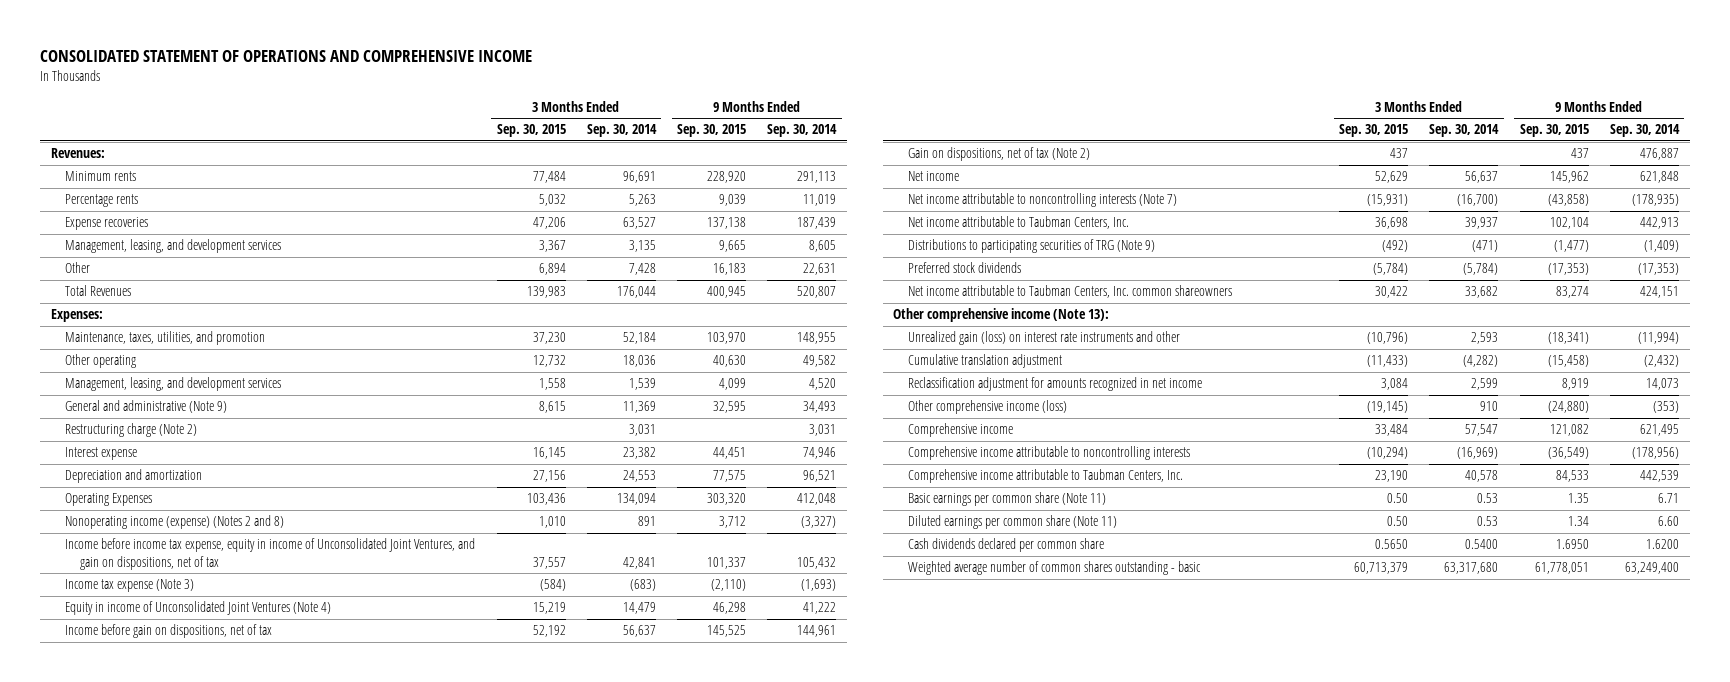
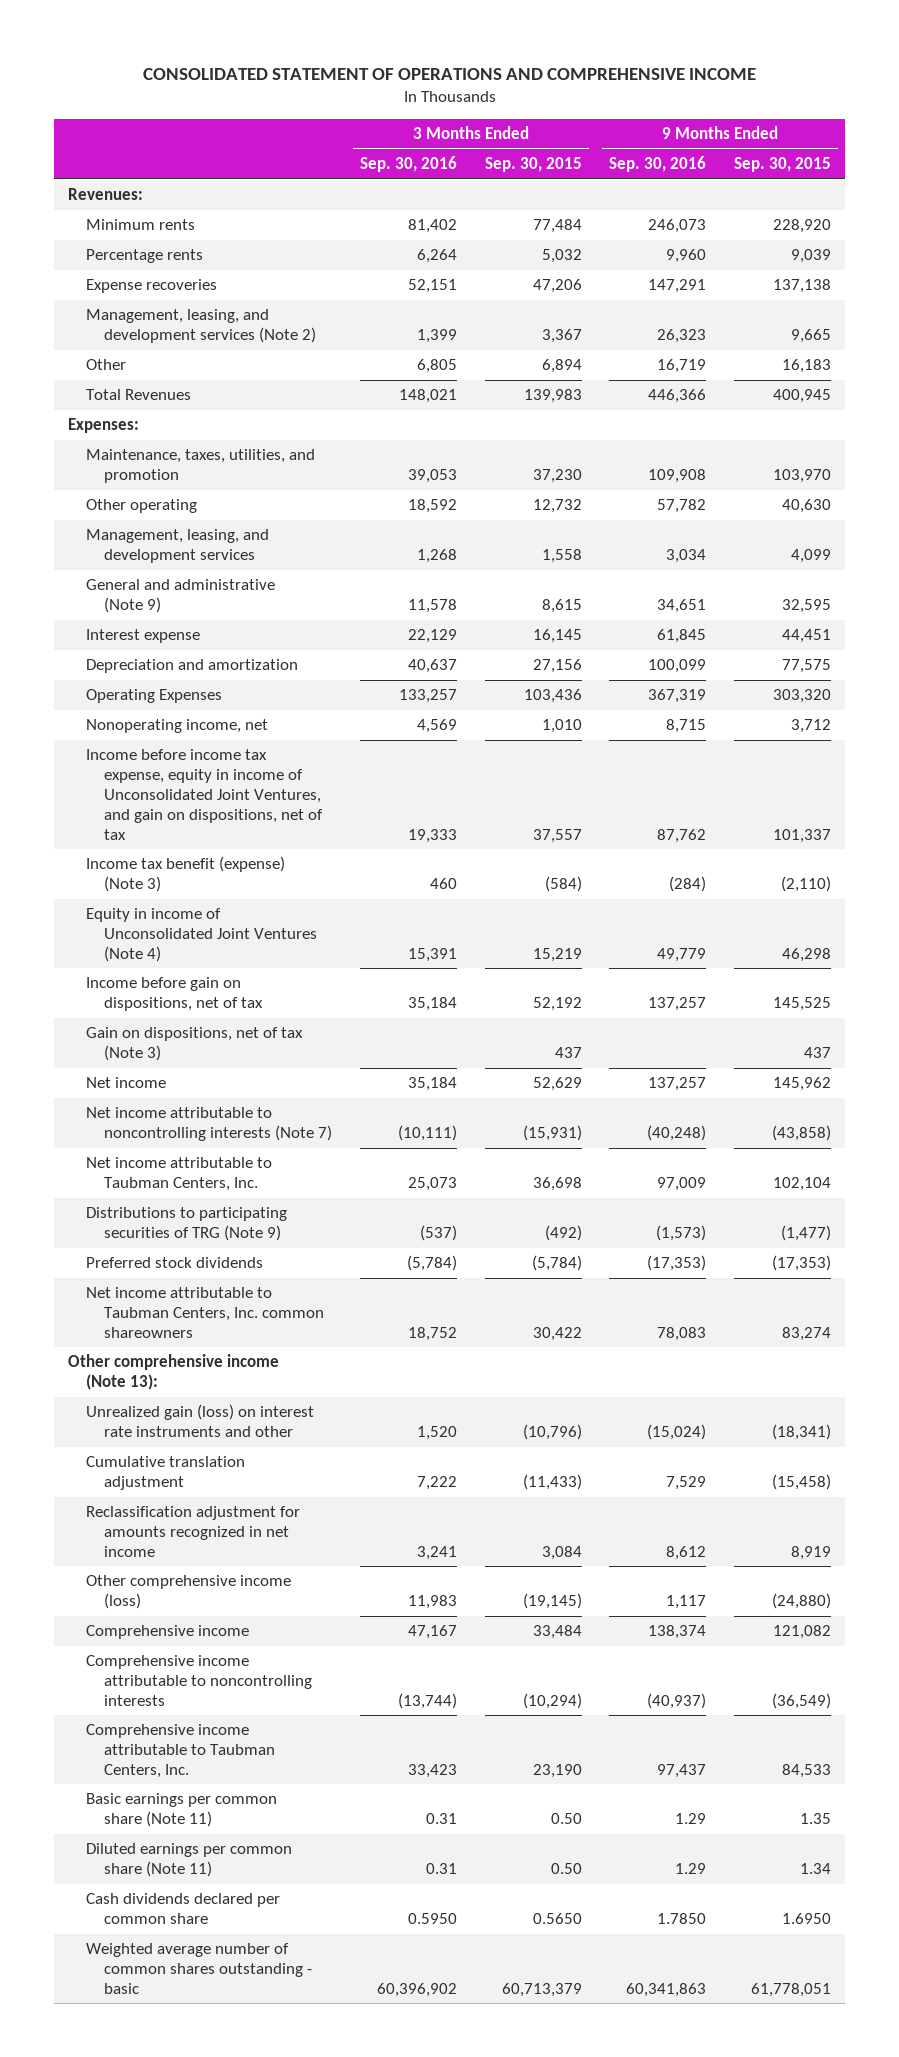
[586,124,657,138] Sep. 30, 2014 -> none
[767,124,838,138] Sep. 30, 2014 -> none
none -> [359,156,457,173] Sep. 30, 2016
none -> [609,156,707,173] Sep. 30, 2016
[65,239,282,254] Management, leasing, and development services -> [85,309,316,344] Management, leasing, and development services (Note 2)
[65,423,198,438] Restructuring charge (Note 2) -> none
[65,515,285,530] Nonoperating income (expense) (Notes 2 and 8) -> [85,719,268,734] Nonoperating income, net
[65,579,195,593] Income tax expense (Note 3) -> [85,856,285,893] Income tax benefit (expense) (Note 3)
[907,147,1090,162] Gain on dispositions, net of tax (Note 2) -> [85,1027,303,1062] Gain on dispositions, net of tax (Note 3)

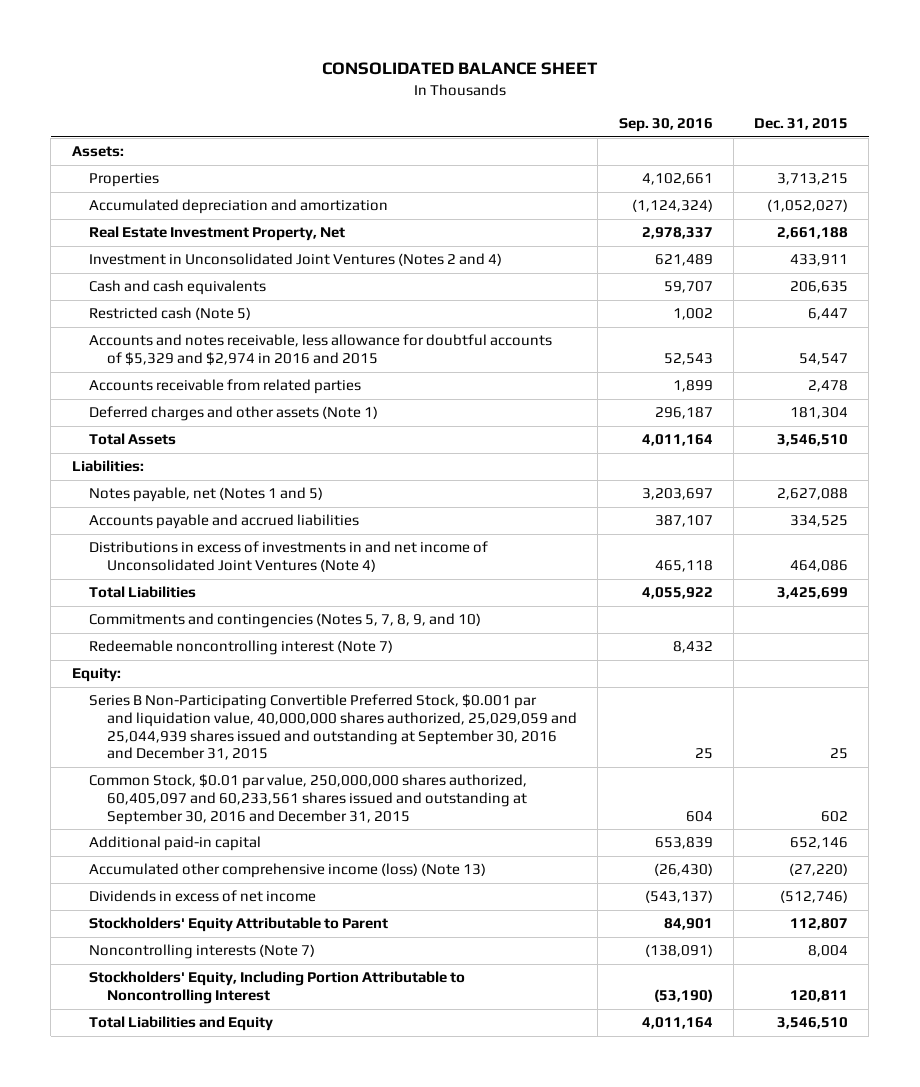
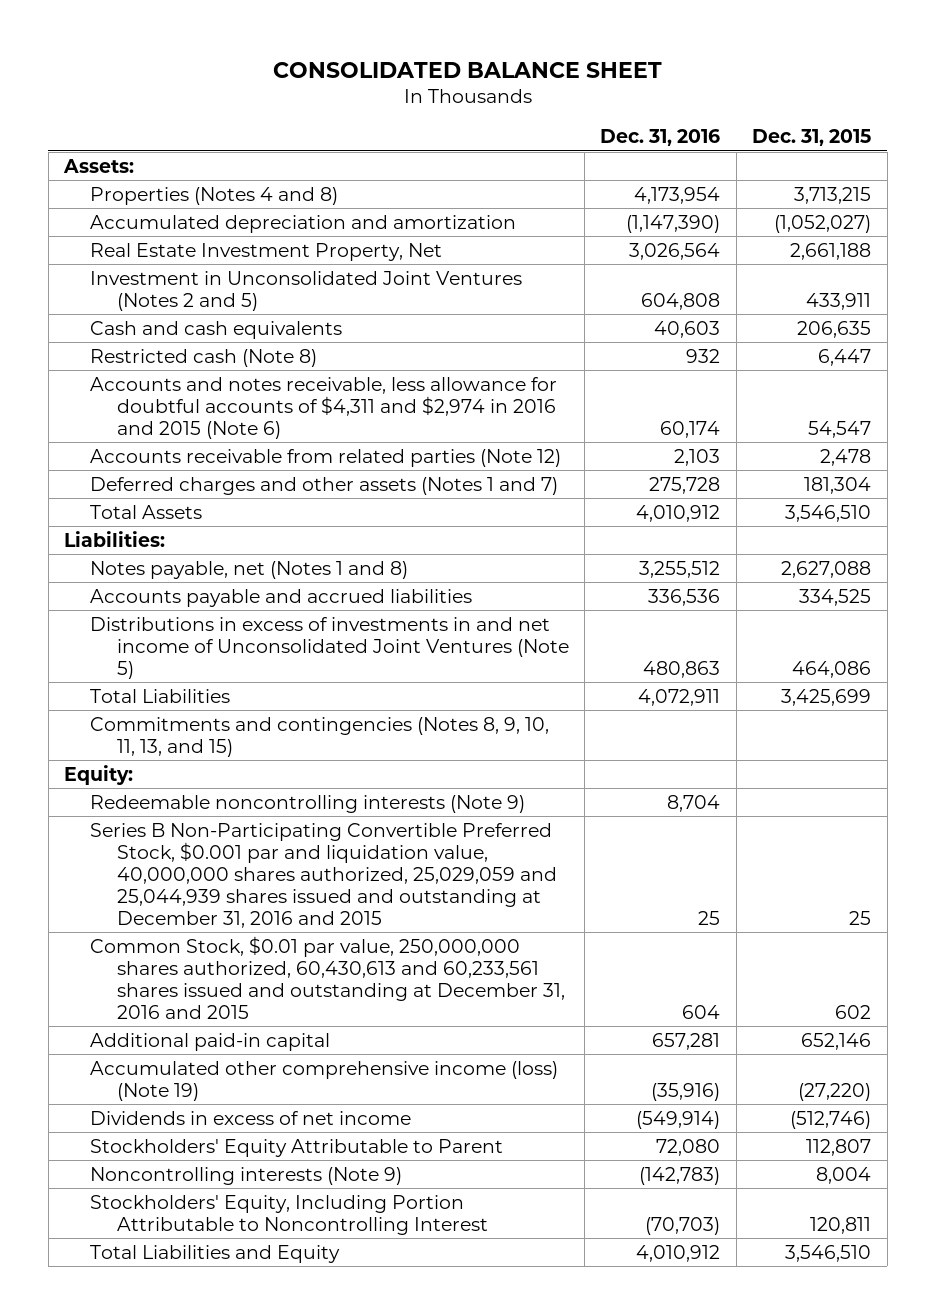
[618,118,713,133] Sep. 30, 2016 -> none
none -> [600,129,721,147] Dec. 31, 2016
[89,173,160,188] Properties -> [90,186,339,205] Properties (Notes 4 and 8)
[89,253,503,267] Investment in Unconsolidated Joint Ventures (Notes 2 and 4) -> [90,270,523,311] Investment in Unconsolidated Joint Ventures (Notes 2 and 5)
[89,307,252,321] Restricted cash (Note 5) -> [90,348,318,367] Restricted cash (Note 8)
[89,334,553,366] Accounts and notes receivable, less allowance for doubtful accounts of $5,329 and $2,974 in 2016 and 2015 -> [90,376,558,439] Accounts and notes receivable, less allowance for doubtful accounts of $4,311 and $2,974 in 2016 and 2015 (Note 6)
[89,379,362,395] Accounts receivable from related parties -> [90,448,562,467] Accounts receivable from related parties (Note 12)
[89,406,379,422] Deferred charges and other assets (Note 1) -> [90,476,559,495] Deferred charges and other assets (Notes 1 and 7)
[89,487,324,503] Notes payable, net (Notes 1 and 5) -> [90,560,409,579] Notes payable, net (Notes 1 and 8)
[89,541,489,572] Distributions in excess of investments in and net income of Unconsolidated Joint Ventures (Note 4) -> [90,616,569,679] Distributions in excess of investments in and net income of Unconsolidated Joint Ventures (Note 5)
[89,640,394,656] Redeemable noncontrolling interest (Note 7) -> none
[89,613,482,629] Commitments and contingencies (Notes 5, 7, 8, 9, and 10) -> [90,716,550,757] Commitments and contingencies (Notes 8, 9, 10, 11, 13, and 15)
none -> [90,794,526,813] Redeemable noncontrolling interests (Note 9)
[89,694,578,761] Series B Non-Participating Convertible Preferred Stock, $0.001 par and liquidation value, 40,000,000 shares authorized, 25,029,059 and 25,044,939 shares issued and outstanding at September 30, 2016 and December 31, 2015 -> [90,822,557,928] Series B Non-Participating Convertible Preferred Stock, $0.001 par and liquidation value, 40,000,000 shares authorized, 25,029,059 and 25,044,939 shares issued and outstanding at December 31, 2016 and 2015
[89,774,528,825] Common Stock, $0.01 par value, 250,000,000 shares authorized, 60,405,097 and 60,233,561 shares issued and outstanding at September 30, 2016 and December 31, 2015 -> [90,935,565,1019] Common Stock, $0.01 par value, 250,000,000 shares authorized, 60,430,613 and 60,233,561 shares issued and outstanding at December 31, 2016 and 2015
[89,863,487,879] Accumulated other comprehensive income (loss) (Note 13) -> [90,1060,559,1101] Accumulated other comprehensive income (loss) (Note 19)
[89,944,316,960] Noncontrolling interests (Note 7) -> [90,1166,403,1185] Noncontrolling interests (Note 9)

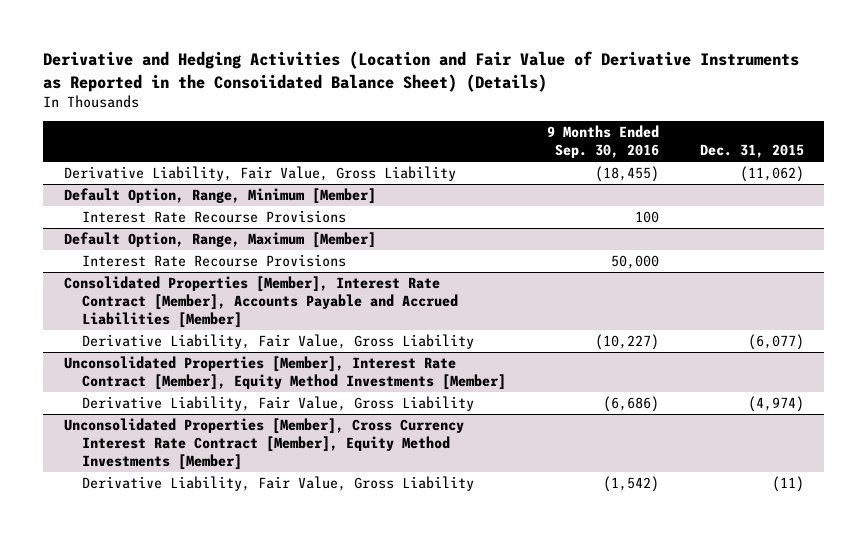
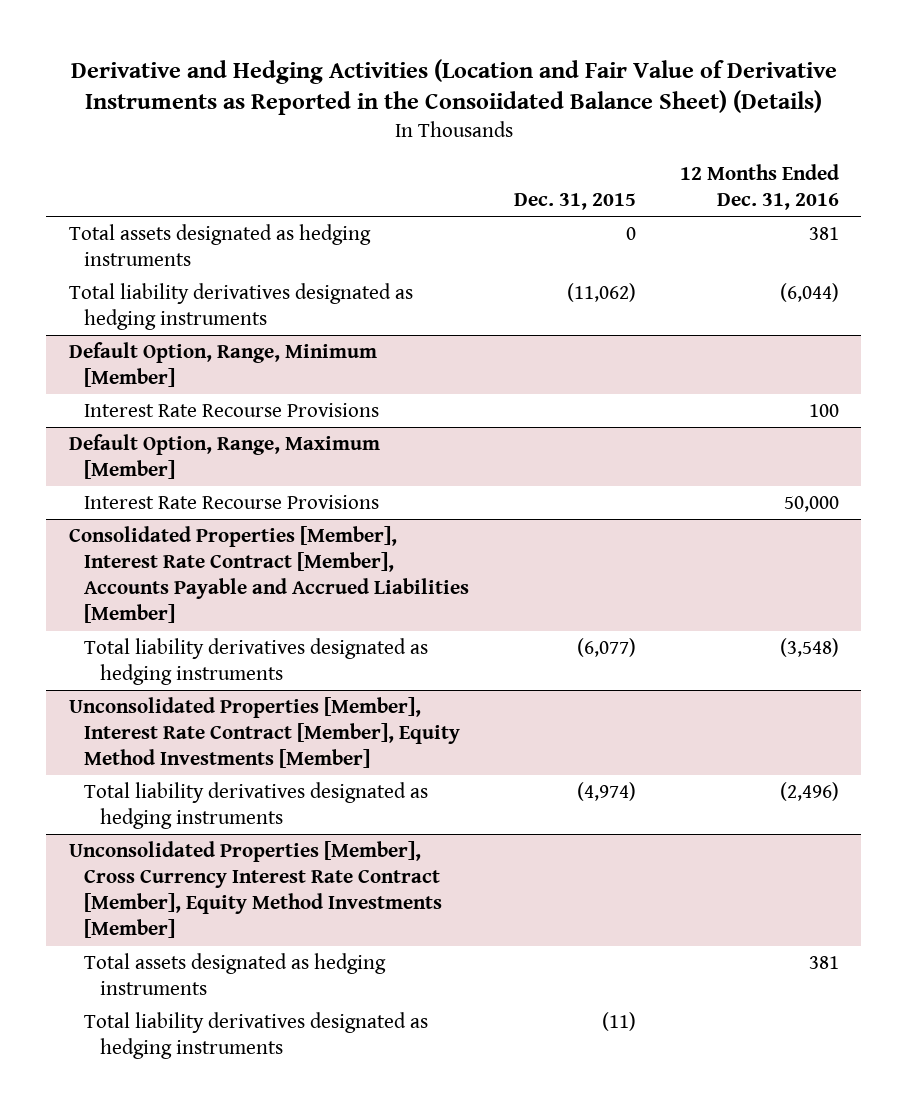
[546,125,659,159] 9 Months Ended Sep. 30, 2016 -> none
none -> [679,163,839,210] 12 Months Ended Dec. 31, 2016
none -> [68,223,371,267] Total assets designated as hedging instruments
[63,166,456,182] Derivative Liability, Fair Value, Gross Liability -> [68,282,413,331] Total liability derivatives designated as hedging instruments
[81,334,474,350] Derivative Liability, Fair Value, Gross Liability -> [84,637,429,686] Total liability derivatives designated as hedging instruments
[81,396,474,412] Derivative Liability, Fair Value, Gross Liability -> [84,781,429,830] Total liability derivatives designated as hedging instruments
none -> [84,952,387,996] Total assets designated as hedging instruments
[81,476,474,492] Derivative Liability, Fair Value, Gross Liability -> [84,1011,429,1060] Total liability derivatives designated as hedging instruments

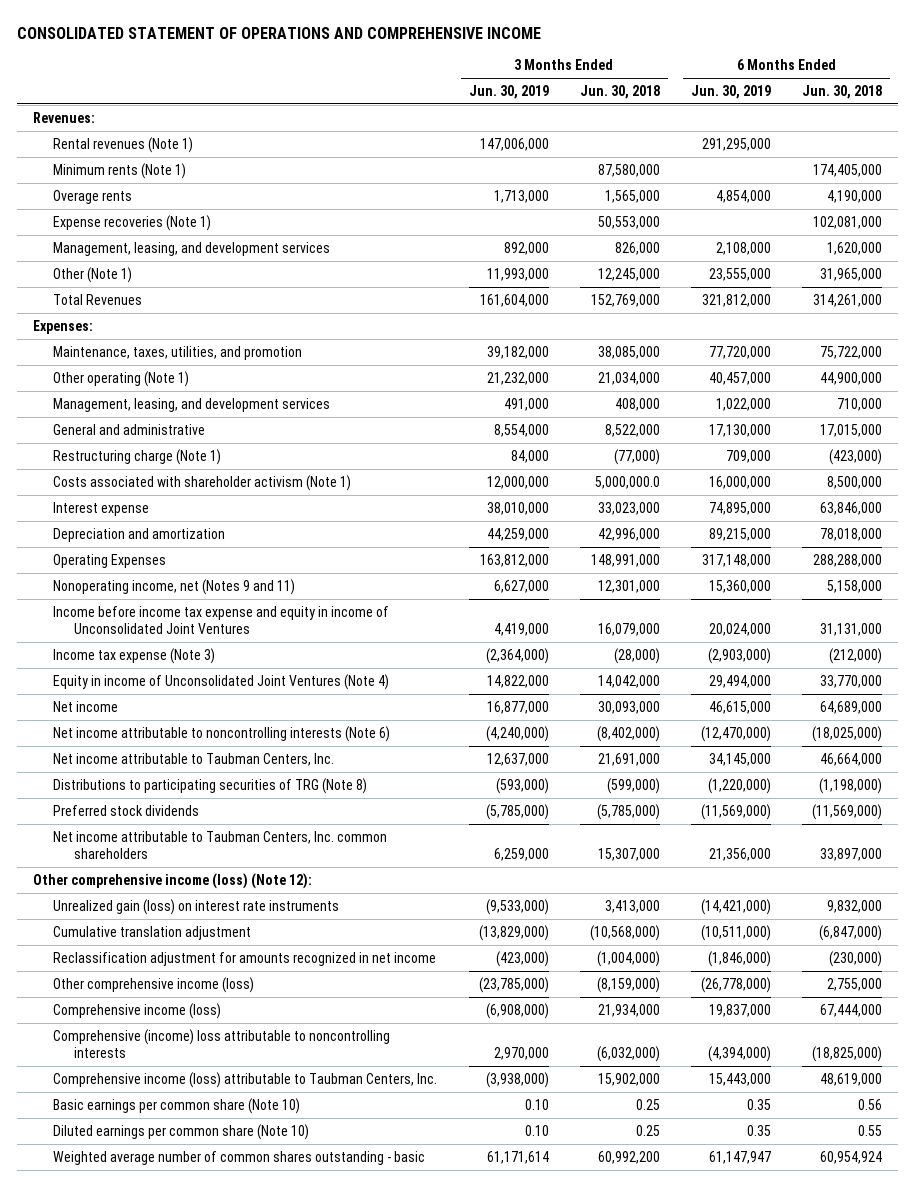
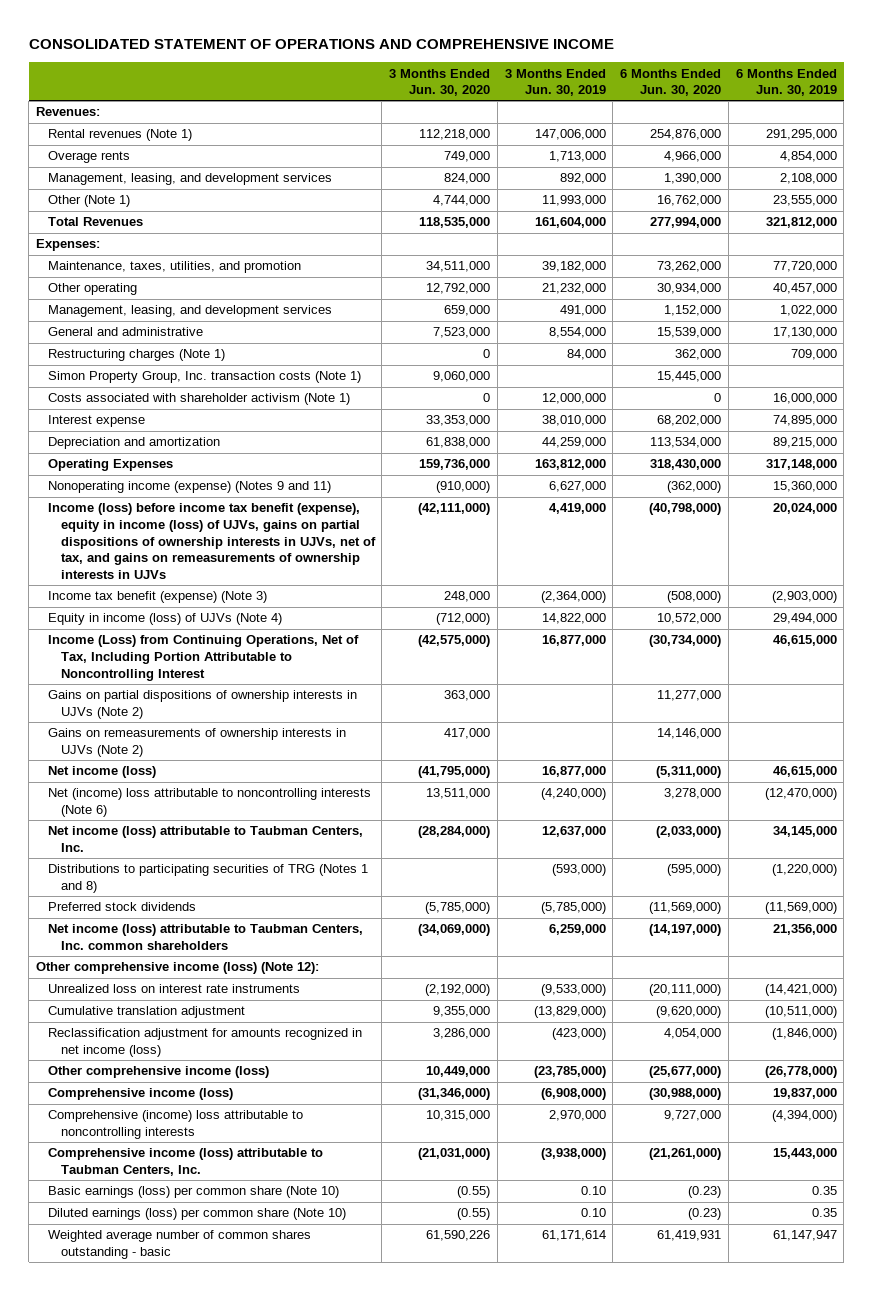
[579,84,660,99] Jun. 30, 2018 -> none
[802,84,883,99] Jun. 30, 2018 -> none
none -> [389,68,491,97] 3 Months Ended Jun. 30, 2020
none -> [620,68,722,97] 6 Months Ended Jun. 30, 2020
[53,162,187,179] Minimum rents (Note 1) -> none
[53,214,212,231] Expense recoveries (Note 1) -> none
[53,370,190,387] Other operating (Note 1) -> [48,283,138,296] Other operating
[53,448,222,465] Restructuring charge (Note 1) -> [48,349,226,362] Restructuring charges (Note 1)
none -> [48,371,362,384] Simon Property Group, Inc. transaction costs (Note 1)
[53,578,296,595] Nonoperating income, net (Notes 9 and 11) -> [48,481,332,494] Nonoperating income (expense) (Notes 9 and 11)
[53,605,390,635] Income before income tax expense and equity in income of Unconsolidated Joint Ventures -> [48,503,376,579] Income (loss) before income tax benefit (expense), equity in income (loss) of UJVs, gains on partial dispositions of ownership interests in UJVs, net of tax, and gains on remeasurements of ownership interests in UJVs
[53,647,216,664] Income tax expense (Note 3) -> [48,591,268,604] Income tax benefit (expense) (Note 3)
[53,673,390,690] Equity in income of Unconsolidated Joint Ventures (Note 4) -> [48,613,283,626] Equity in income (loss) of UJVs (Note 4)
none -> [48,635,360,681] Income (Loss) from Continuing Operations, Net of Tax, Including Portion Attributable to Noncontrolling Interest
none -> [48,690,358,719] Gains on partial dispositions of ownership interests in UJVs (Note 2)
none -> [48,728,347,757] Gains on remeasurements of ownership interests in UJVs (Note 2)
[53,700,119,712] Net income -> [48,766,157,779] Net income (loss)
[53,725,391,742] Net income attributable to noncontrolling interests (Note 6) -> [48,788,372,817] Net (income) loss attributable to noncontrolling interests (Note 6)
[53,752,335,766] Net income attributable to Taubman Centers, Inc. -> [48,826,364,852] Net income (loss) attributable to Taubman Centers, Inc.
[53,777,368,794] Distributions to participating securities of TRG (Note 8) -> [48,864,369,893] Distributions to participating securities of TRG (Notes 1 and 8)
[53,830,388,860] Net income attributable to Taubman Centers, Inc. common shareholders -> [48,924,364,950] Net income (loss) attributable to Taubman Centers, Inc. common shareholders
[53,898,340,915] Unrealized gain (loss) on interest rate instruments -> [48,984,301,994] Unrealized loss on interest rate instruments
[53,951,437,966] Reclassification adjustment for amounts recognized in net income -> [48,1028,363,1057] Reclassification adjustment for amounts recognized in net income (loss)
[53,1097,301,1114] Basic earnings per common share (Note 10) -> [48,1186,340,1199] Basic earnings (loss) per common share (Note 10)
[53,1123,310,1140] Diluted earnings per common share (Note 10) -> [48,1208,347,1221] Diluted earnings (loss) per common share (Note 10)

